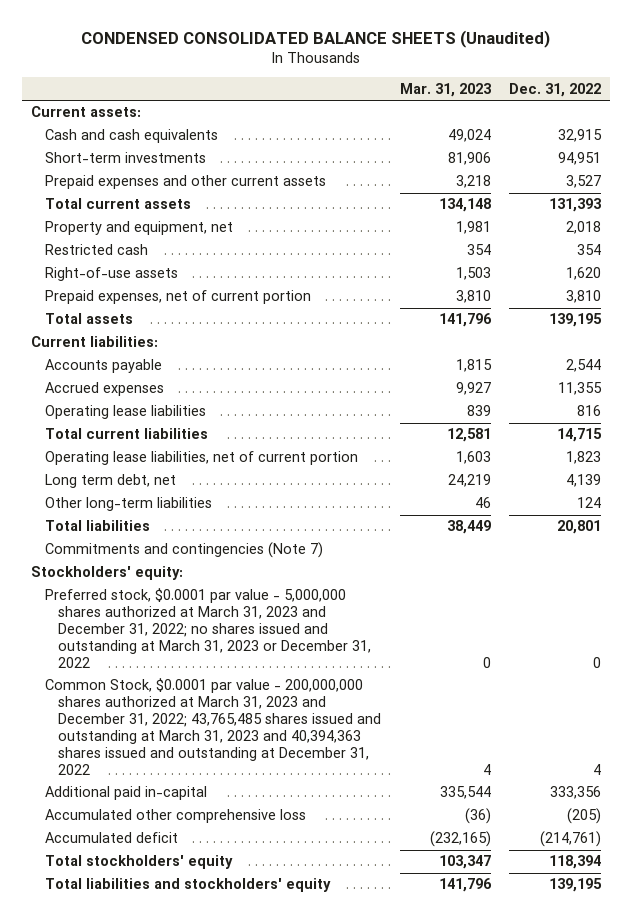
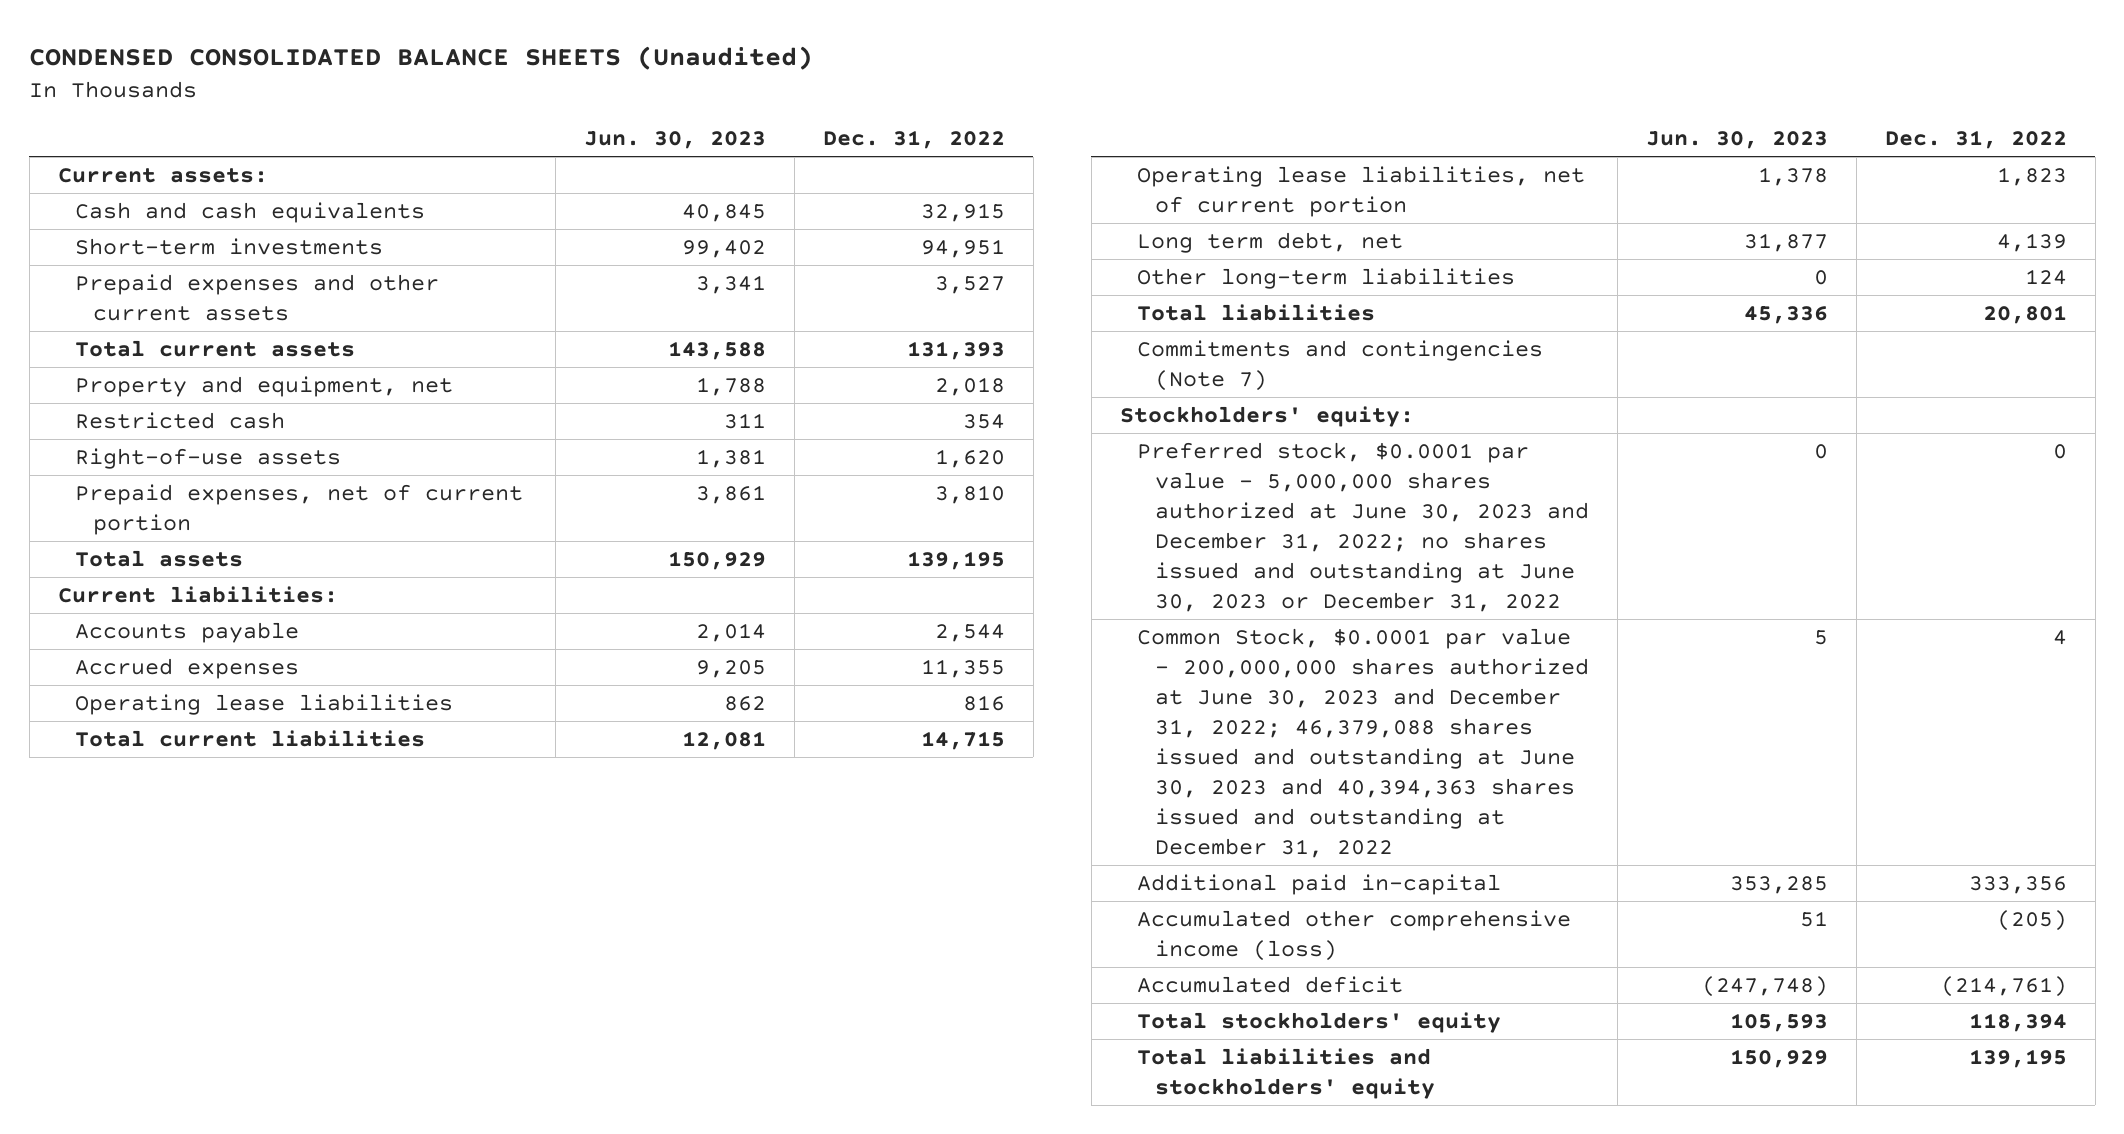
[399,82,491,97] Mar. 31, 2023 -> none
none -> [583,130,766,149] Jun. 30, 2023
[44,588,372,669] Preferred stock, $0.0001 par value - 5,000,000 shares authorized at March 31, 2023 and December 31, 2022; no shares issued and outstanding at March 31, 2023 or December 31, 2022 -> [1137,441,1590,612] Preferred stock, $0.0001 par value - 5,000,000 shares authorized at June 30, 2023 and December 31, 2022; no shares issued and outstanding at June 30, 2023 or December 31, 2022
[44,678,382,775] Common Stock, $0.0001 par value - 200,000,000 shares authorized at March 31, 2023 and December 31, 2022; 43,765,485 shares issued and outstanding at March 31, 2023 and 40,394,363 shares issued and outstanding at December 31, 2022 -> [1137,627,1590,858] Common Stock, $0.0001 par value - 200,000,000 shares authorized at June 30, 2023 and December 31, 2022; 46,379,088 shares issued and outstanding at June 30, 2023 and 40,394,363 shares issued and outstanding at December 31, 2022
[44,809,306,824] Accumulated other comprehensive loss -> [1137,909,1572,961] Accumulated other comprehensive income (loss)

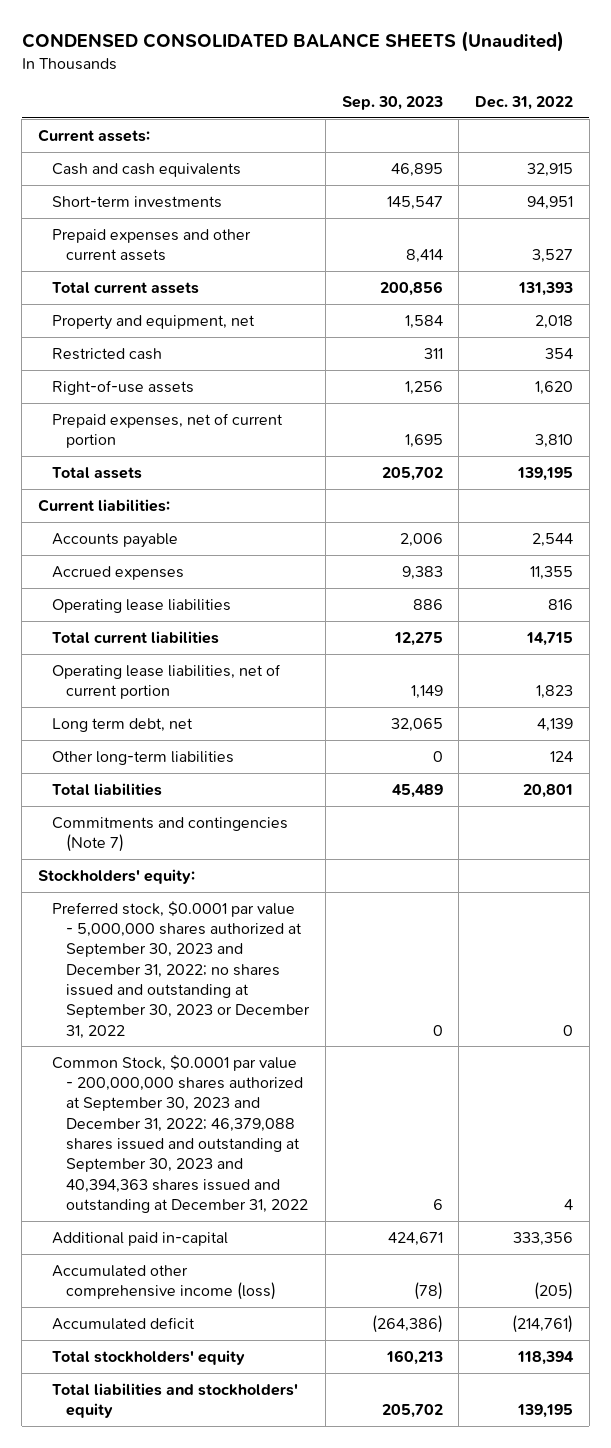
[583,130,766,149] Jun. 30, 2023 -> none
none -> [341,95,443,110] Sep. 30, 2023
[1137,441,1590,612] Preferred stock, $0.0001 par value - 5,000,000 shares authorized at June 30, 2023 and December 31, 2022; no shares issued and outstanding at June 30, 2023 or December 31, 2022 -> [52,900,311,1039] Preferred stock, $0.0001 par value - 5,000,000 shares authorized at September 30, 2023 and December 31, 2022; no shares issued and outstanding at September 30, 2023 or December 31, 2022
[1137,627,1590,858] Common Stock, $0.0001 par value - 200,000,000 shares authorized at June 30, 2023 and December 31, 2022; 46,379,088 shares issued and outstanding at June 30, 2023 and 40,394,363 shares issued and outstanding at December 31, 2022 -> [52,1054,309,1213] Common Stock, $0.0001 par value - 200,000,000 shares authorized at September 30, 2023 and December 31, 2022; 46,379,088 shares issued and outstanding at September 30, 2023 and 40,394,363 shares issued and outstanding at December 31, 2022

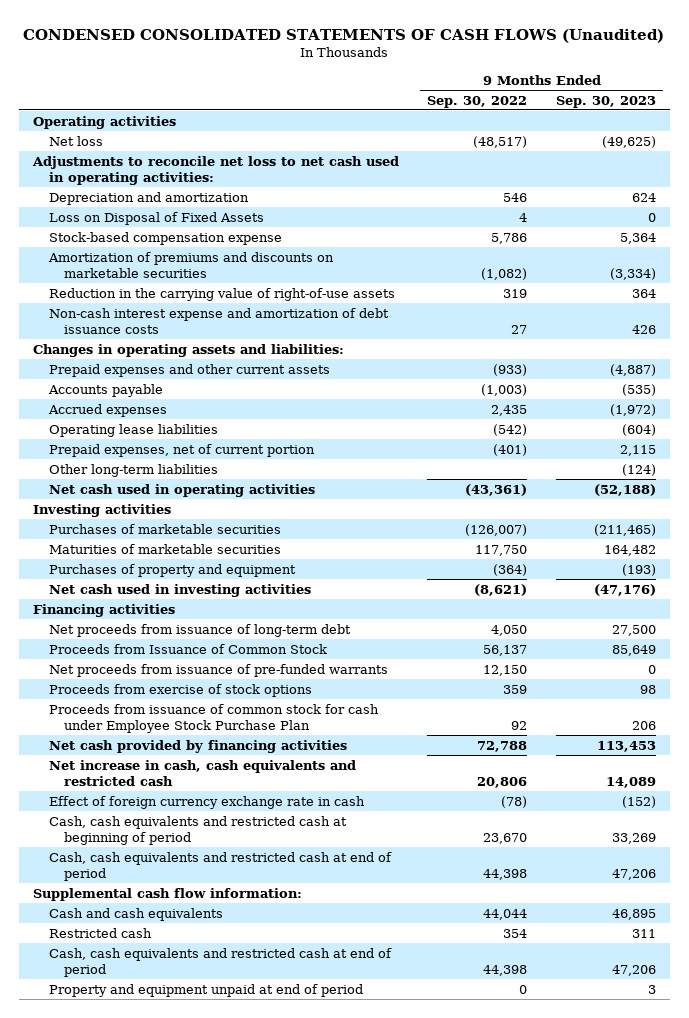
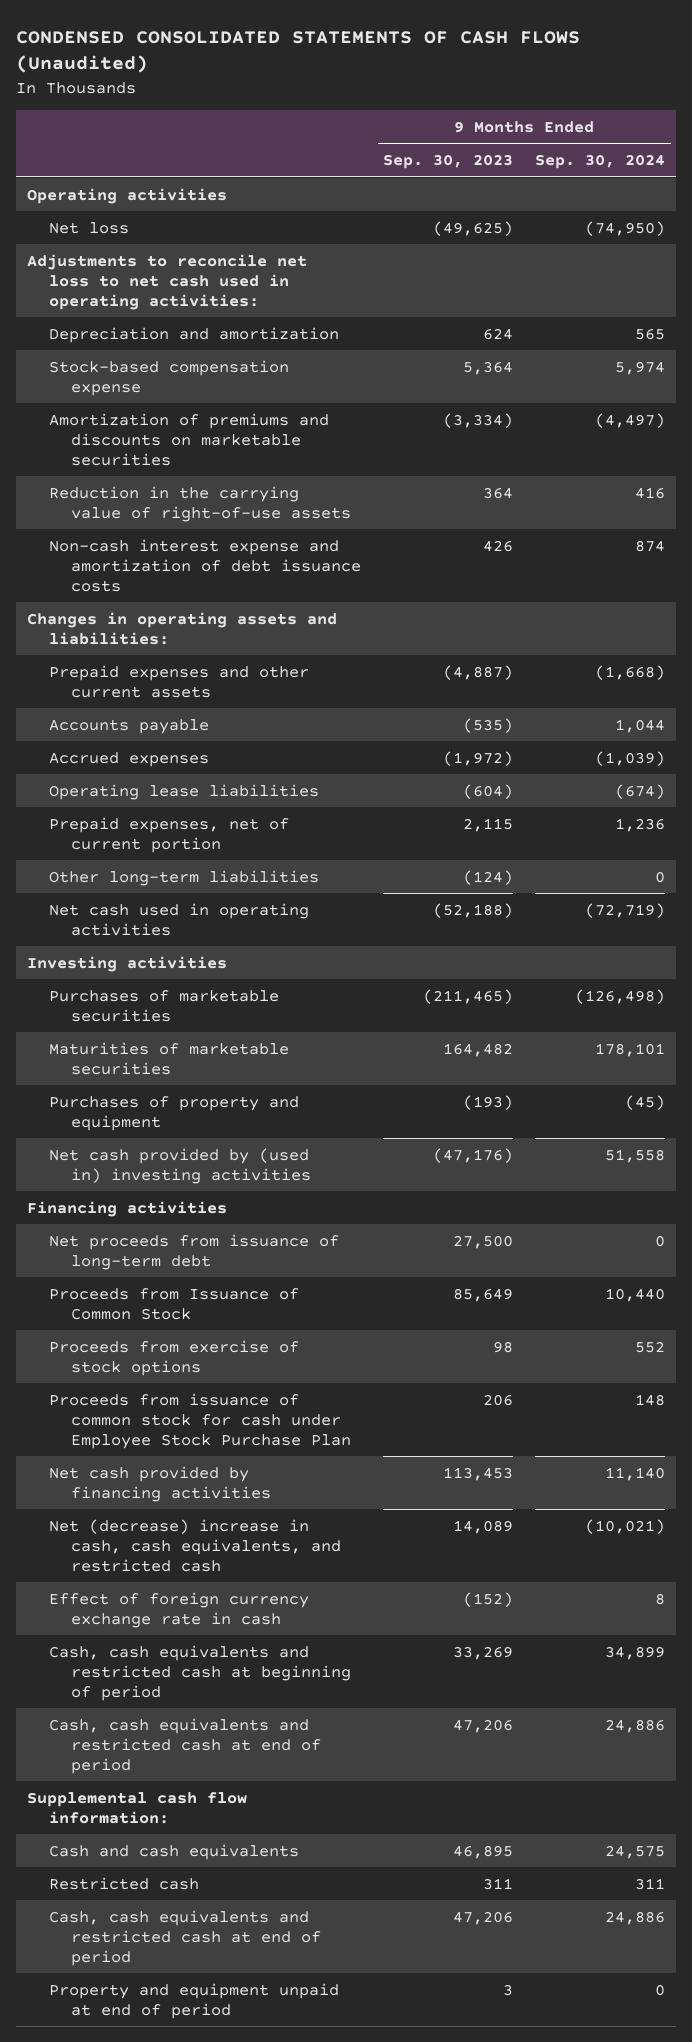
[427,95,528,108] Sep. 30, 2022 -> none
none -> [535,153,666,169] Sep. 30, 2024
[48,211,264,225] Loss on Disposal of Fixed Assets -> none
[48,583,311,597] Net cash used in investing activities -> [49,1147,312,1184] Net cash provided by (used in) investing activities
[48,663,388,677] Net proceeds from issuance of pre-funded warrants -> none
[48,759,356,786] Net increase in cash, cash equivalents and restricted cash -> [49,1518,342,1572] Net (decrease) increase in cash, cash equivalents, and restricted cash

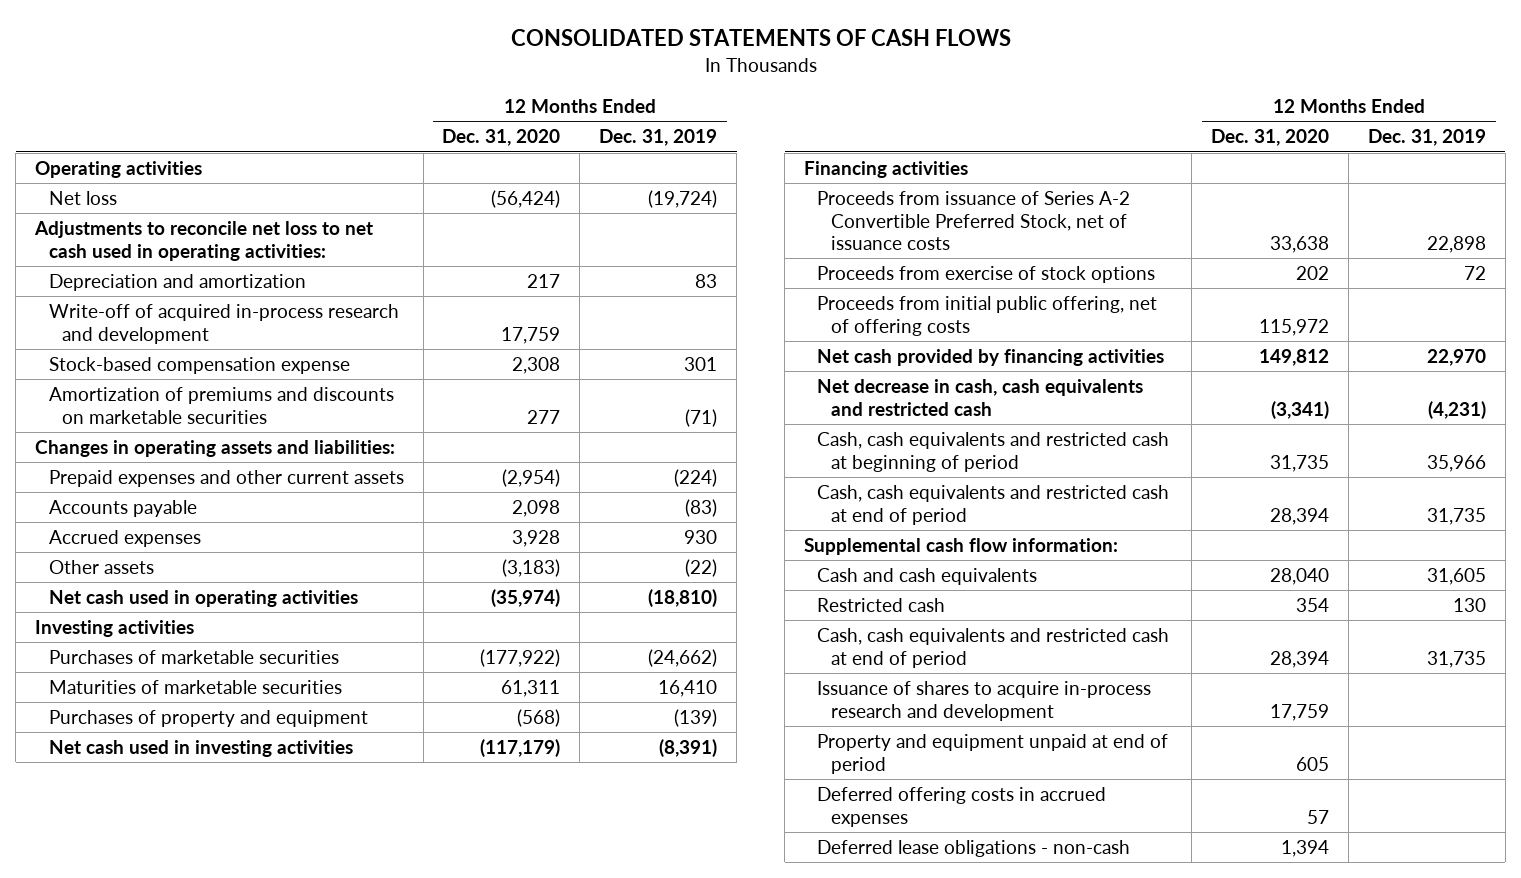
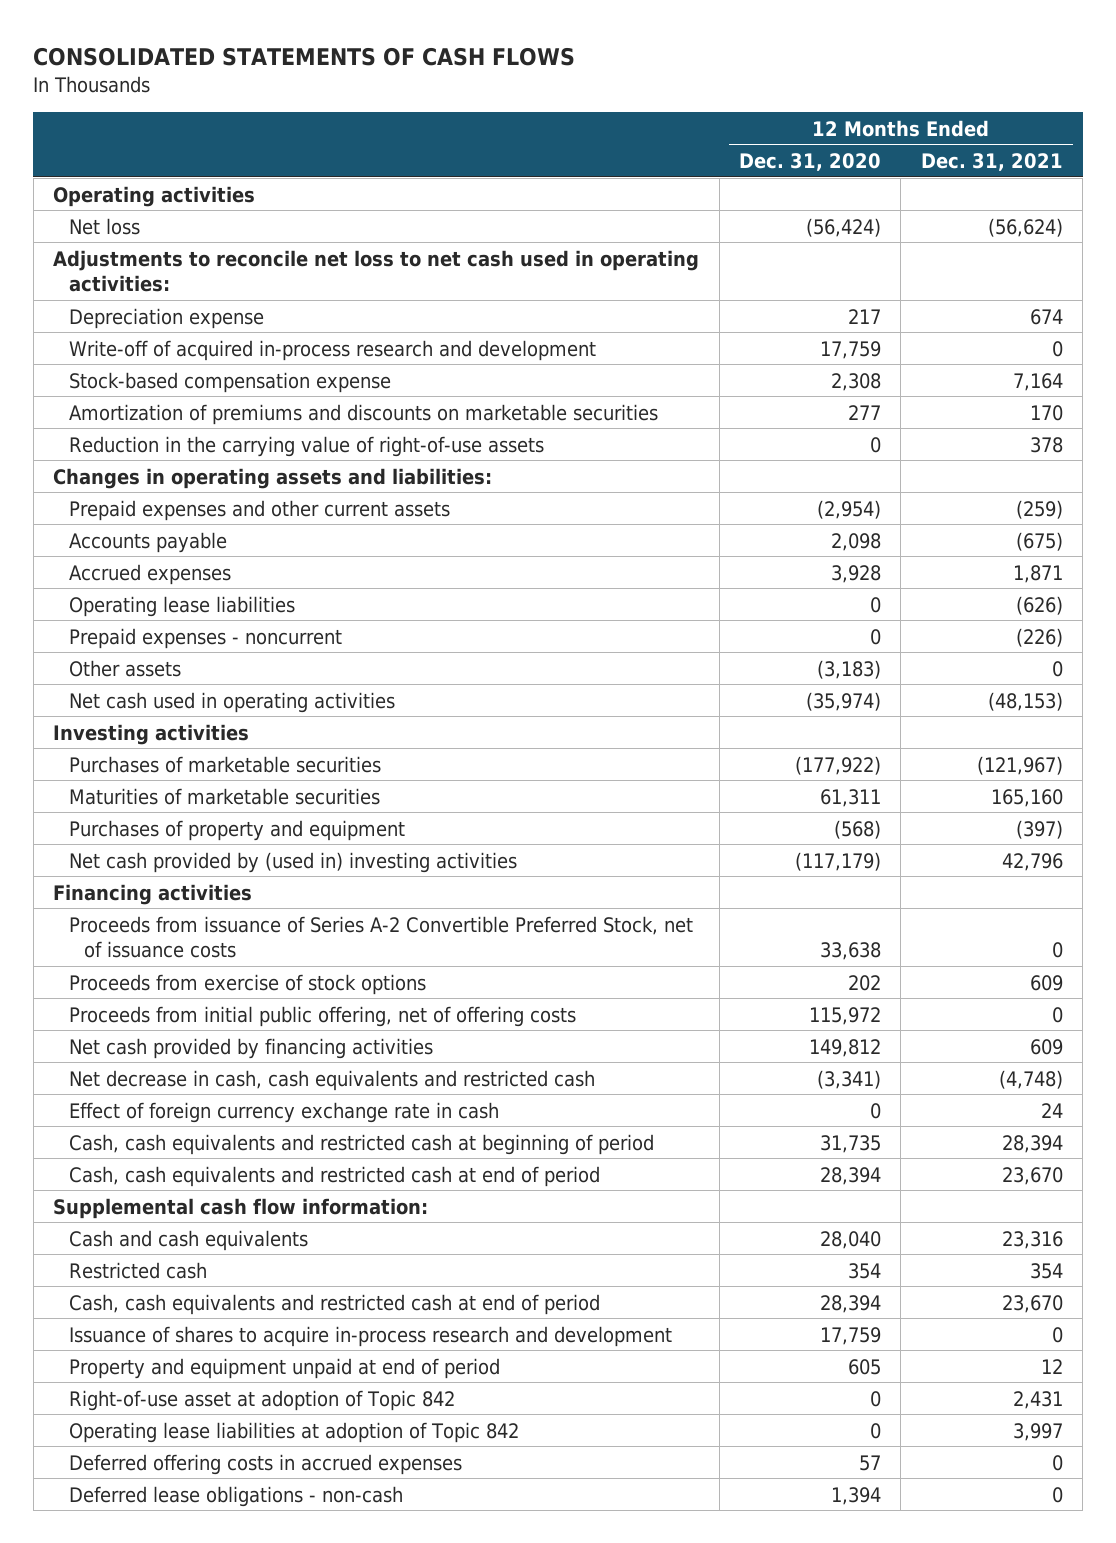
[599,129,718,147] Dec. 31, 2019 -> none
none -> [920,153,1063,172] Dec. 31, 2021
[48,274,306,292] Depreciation and amortization -> [68,307,264,329] Depreciation expense
none -> [68,435,544,457] Reduction in the carrying value of right-of-use assets
none -> [68,595,295,617] Operating lease liabilities
none -> [68,627,342,649] Prepaid expenses - noncurrent
[48,740,353,758] Net cash used in investing activities -> [68,851,517,873] Net cash provided by (used in) investing activities
none -> [68,1101,499,1123] Effect of foreign currency exchange rate in cash
none -> [68,1389,455,1411] Right-of-use asset at adoption of Topic 842
none -> [68,1421,519,1443] Operating lease liabilities at adoption of Topic 842

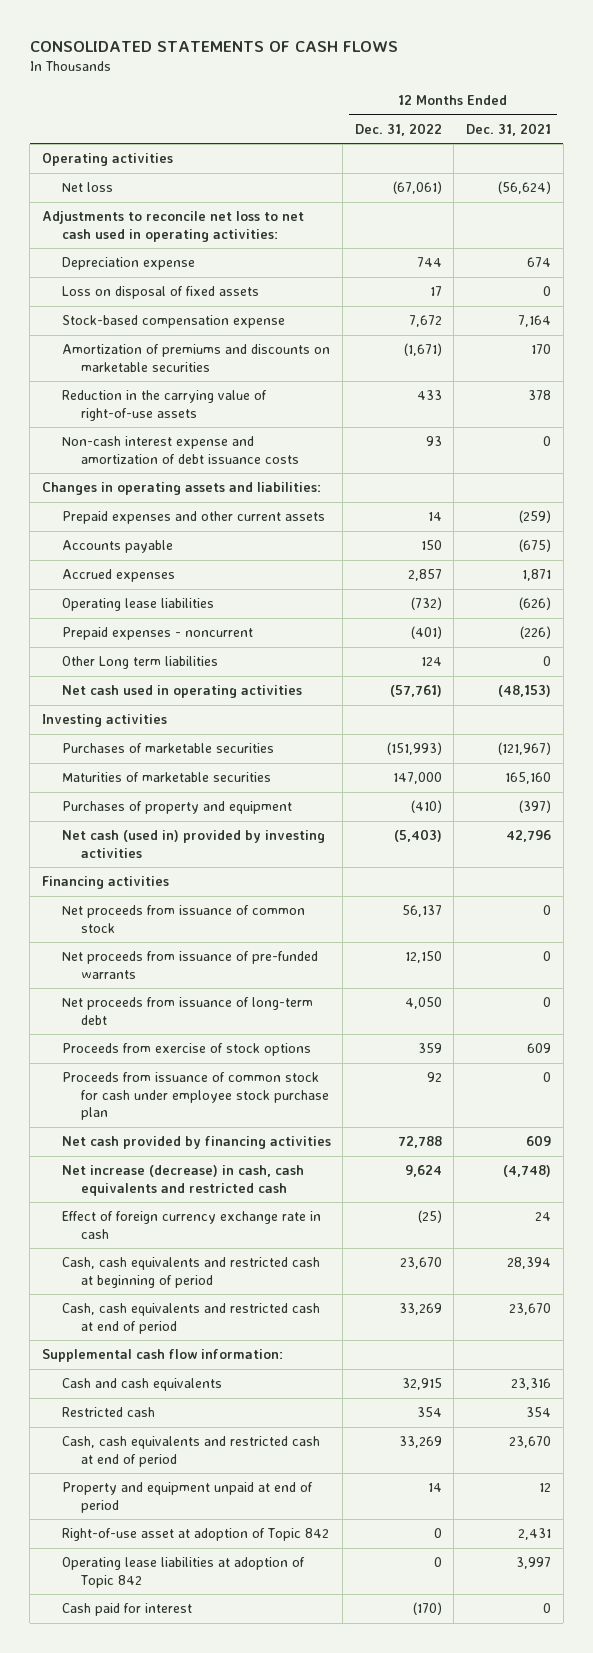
[739,153,882,172] Dec. 31, 2020 -> none
none -> [354,122,442,136] Dec. 31, 2022
[68,339,596,361] Write-off of acquired in-process research and development -> none
none -> [61,286,259,300] Loss on disposal of fixed assets
none -> [61,436,299,464] Non-cash interest expense and amortization of debt issuance costs
[68,659,181,677] Other assets -> none
none -> [61,656,218,670] Other Long term liabilities
[68,851,517,873] Net cash provided by (used in) investing activities -> [61,830,325,858] Net cash (used in) provided by investing activities
[68,915,693,958] Proceeds from issuance of Series A-2 Convertible Preferred Stock, net of issuance costs -> none
none -> [61,905,305,933] Net proceeds from issuance of common stock
none -> [61,951,318,979] Net proceeds from issuance of pre-funded warrants
none -> [61,997,313,1025] Net proceeds from issuance of long-term debt
[68,1005,576,1027] Proceeds from initial public offering, net of offering costs -> none
none -> [61,1072,329,1121] Proceeds from issuance of common stock for cash under employee stock purchase plan
[68,1069,595,1091] Net decrease in cash, cash equivalents and restricted cash -> [61,1165,304,1196] Net increase (decrease) in cash, cash equivalents and restricted cash
[68,1325,672,1347] Issuance of shares to acquire in-process research and development -> none
[68,1453,462,1475] Deferred offering costs in accrued expenses -> none
[68,1485,403,1507] Deferred lease obligations - non-cash -> none
none -> [61,1603,192,1617] Cash paid for interest

